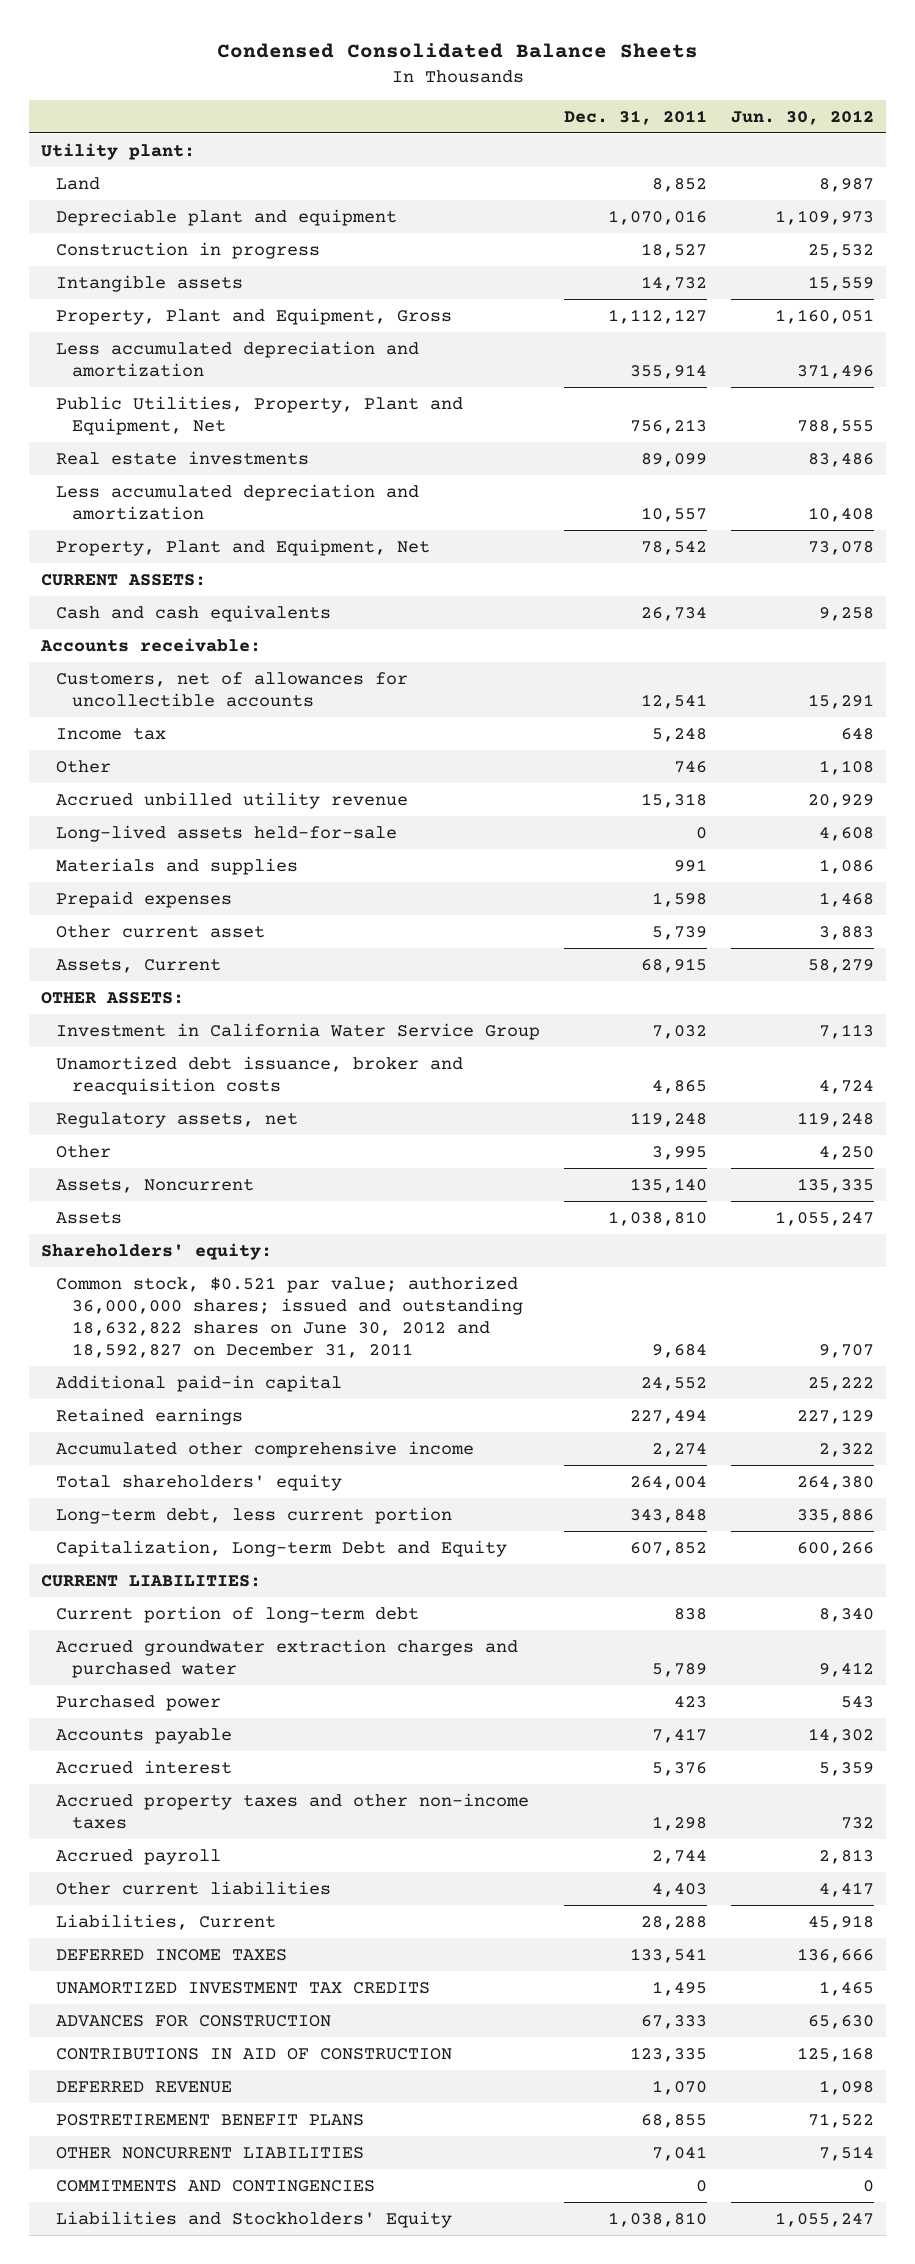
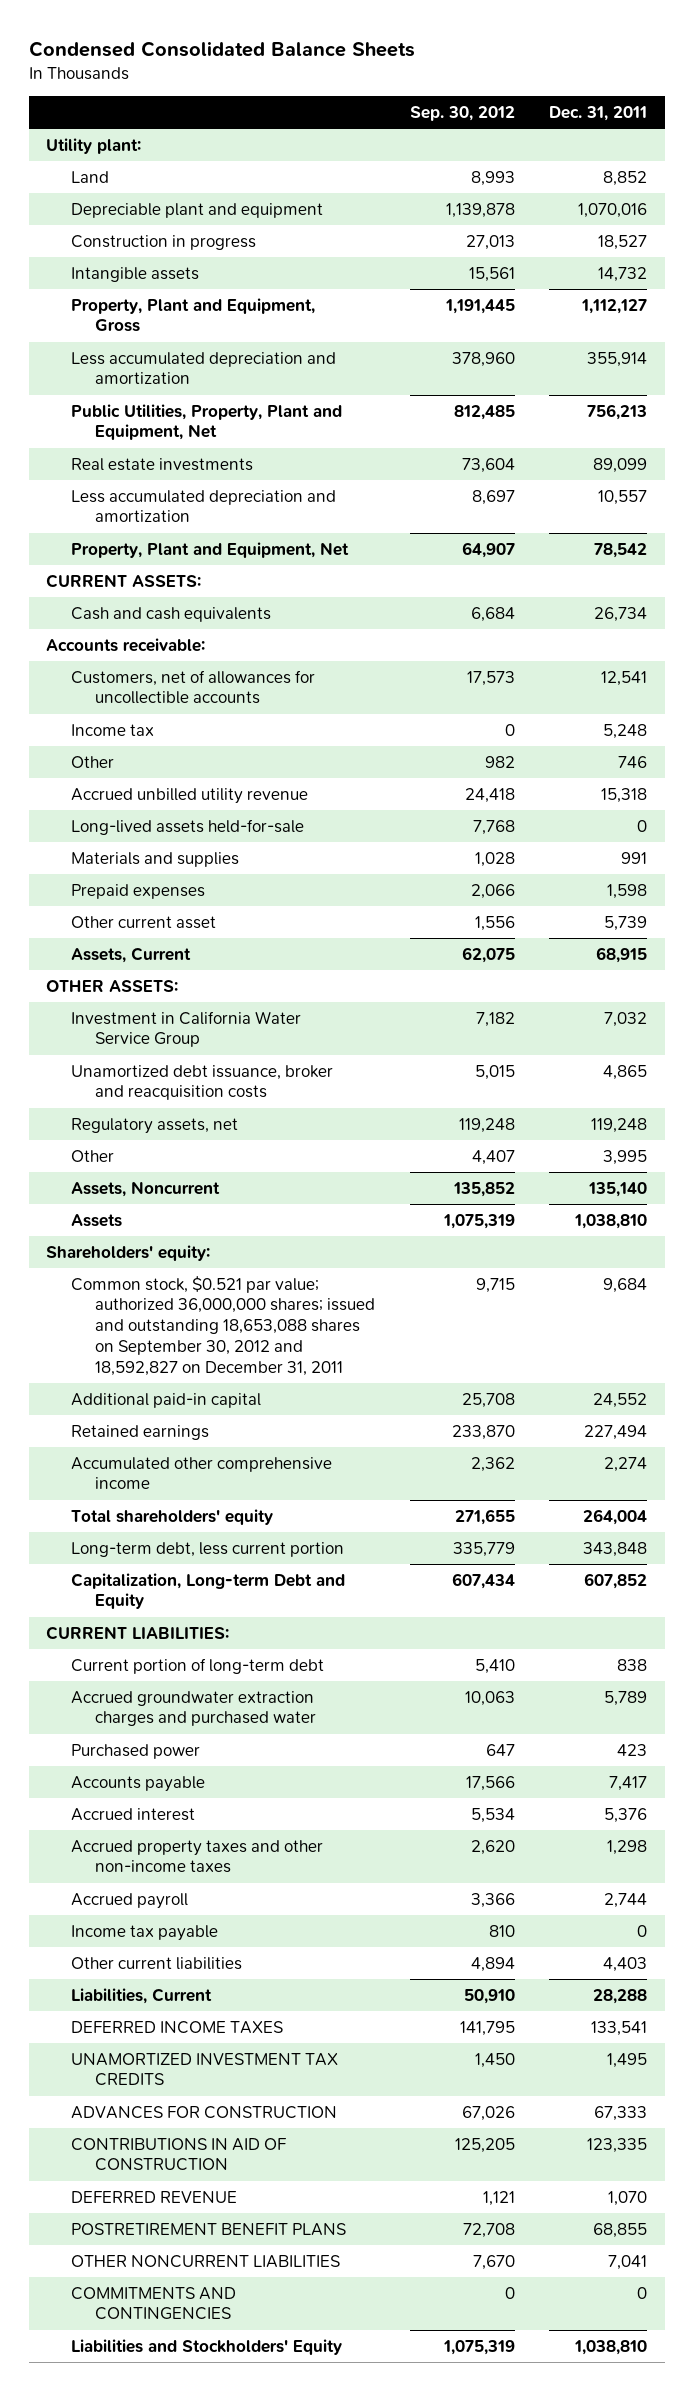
[731,109,875,125] Jun. 30, 2012 -> none
none -> [409,106,515,122] Sep. 30, 2012
[56,1275,524,1358] Common stock, $0.521 par value; authorized 36,000,000 shares; issued and outstanding 18,632,822 shares on June 30, 2012 and 18,592,827 on December 31, 2011 -> [70,1275,376,1376] Common stock, $0.521 par value; authorized 36,000,000 shares; issued and outstanding 18,653,088 shares on September 30, 2012 and 18,592,827 on December 31, 2011
none -> [70,1924,218,1941] Income tax payable

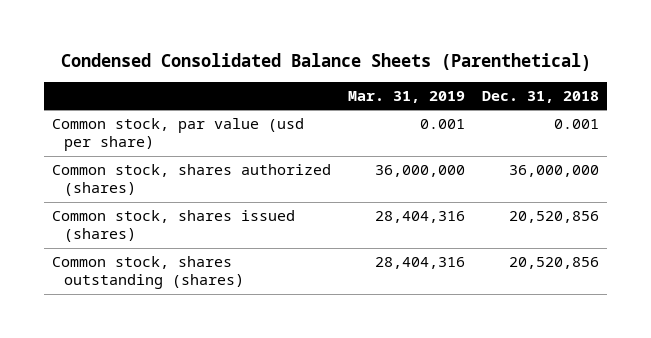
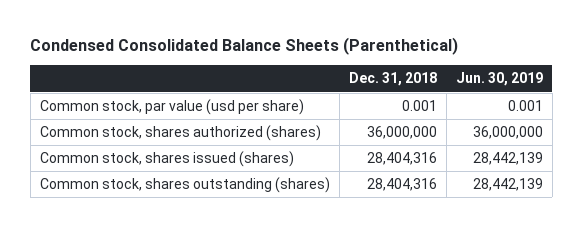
[348,90,466,103] Mar. 31, 2019 -> none
none -> [455,72,543,87] Jun. 30, 2019
[508,211,599,224] 20,520,856 -> [366,152,437,166] 28,404,316
[508,257,599,270] 20,520,856 -> [366,178,437,192] 28,404,316

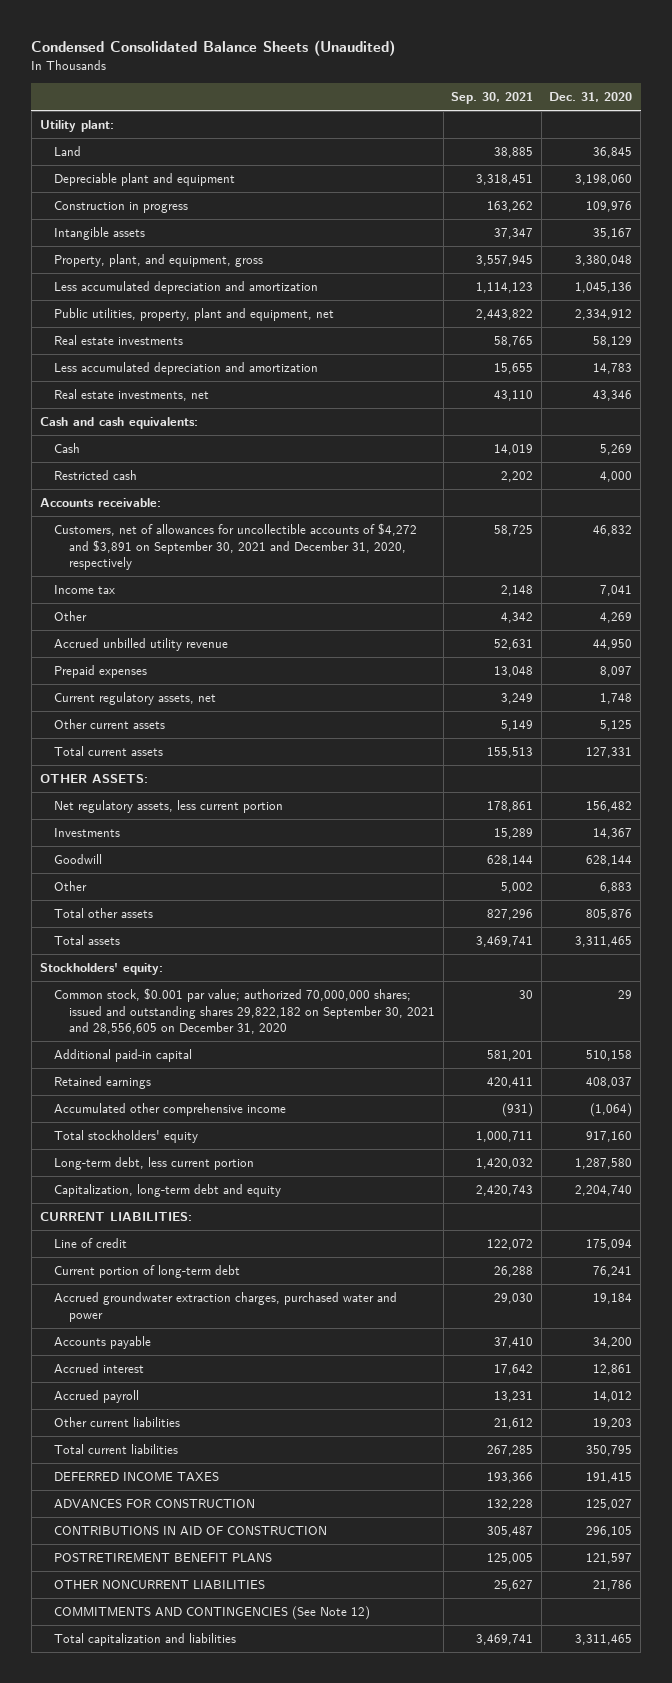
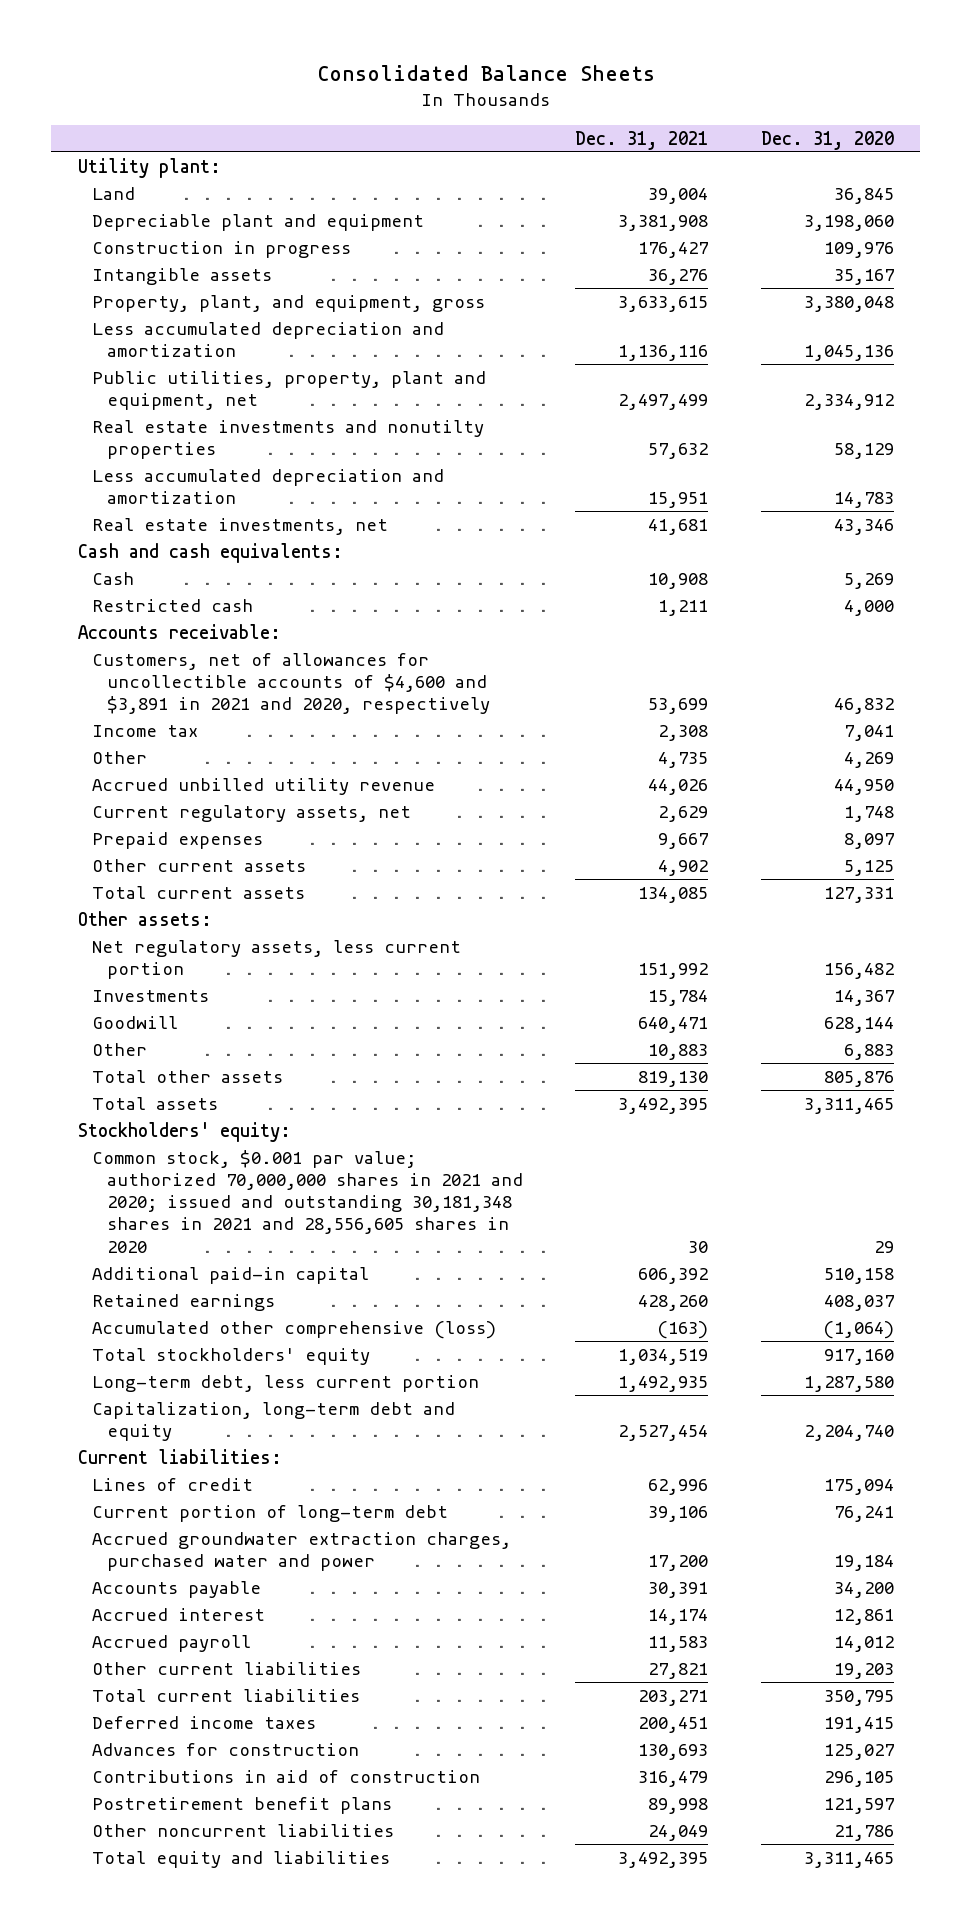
[31,39,396,56] Condensed Consolidated Balance Sheets (Unaudited) -> [316,64,655,81] Consolidated Balance Sheets
[451,92,534,105] Sep. 30, 2021 -> none
none -> [575,130,709,150] Dec. 31, 2021
[54,335,184,346] Real estate investments -> [92,420,485,460] Real estate investments and nonutilty properties
[54,523,418,571] Customers, net of allowances for uncollectible accounts of $4,272 and $3,891 on September 30, 2021 and December 31, 2020, respectively -> [92,653,491,715] Customers, net of allowances for uncollectible accounts of $4,600 and $3,891 in 2021 and 2020, respectively
[54,665,148,679] Prepaid expenses -> [92,832,264,850] Prepaid expenses
[39,774,148,784] OTHER ASSETS: -> [77,911,212,927] Other assets:
[54,988,436,1035] Common stock, $0.001 par value; authorized 70,000,000 shares; issued and outstanding shares 29,822,182 on September 30, 2021 and 28,556,605 on December 31, 2020 -> [92,1150,524,1253] Common stock, $0.001 par value; authorized 70,000,000 shares in 2021 and 2020; issued and outstanding 30,181,348 shares in 2021 and 28,556,605 shares in 2020
[54,1103,287,1117] Accumulated other comprehensive income -> [92,1321,497,1340] Accumulated other comprehensive (loss)
[39,1212,192,1222] CURRENT LIABILITIES: -> [77,1449,282,1465] Current liabilities:
[54,1238,128,1249] Line of credit -> [92,1478,254,1492] Lines of credit
[54,1606,371,1621] COMMITMENTS AND CONTINGENCIES (See Note 12) -> none
[54,1472,220,1482] DEFERRED INCOME TAXES -> [92,1716,317,1730] Deferred income taxes
[54,1499,256,1509] ADVANCES FOR CONSTRUCTION -> [92,1743,360,1757] Advances for construction
[54,1526,328,1536] CONTRIBUTIONS IN AID OF CONSTRUCTION -> [92,1770,481,1784] Contributions in aid of construction
[54,1553,273,1563] POSTRETIREMENT BENEFIT PLANS -> [92,1797,393,1815] Postretirement benefit plans
[54,1580,266,1590] OTHER NONCURRENT LIABILITIES -> [92,1824,395,1838] Other noncurrent liabilities
[54,1633,237,1647] Total capitalization and liabilities -> [92,1851,391,1869] Total equity and liabilities

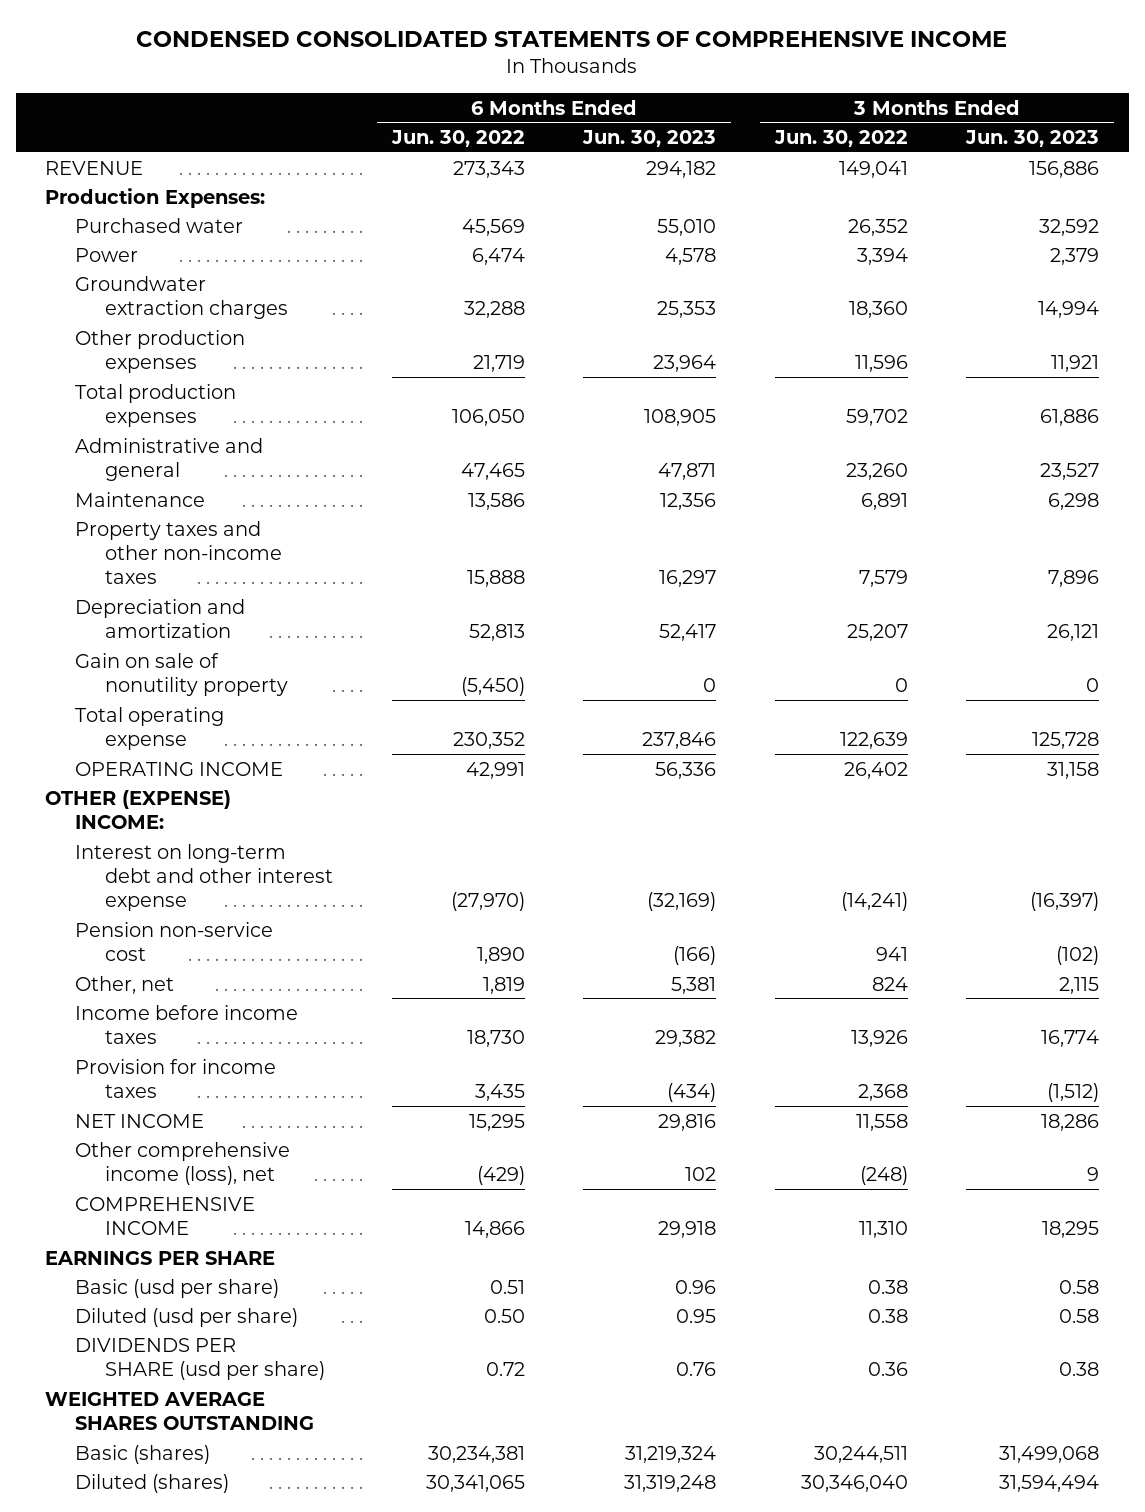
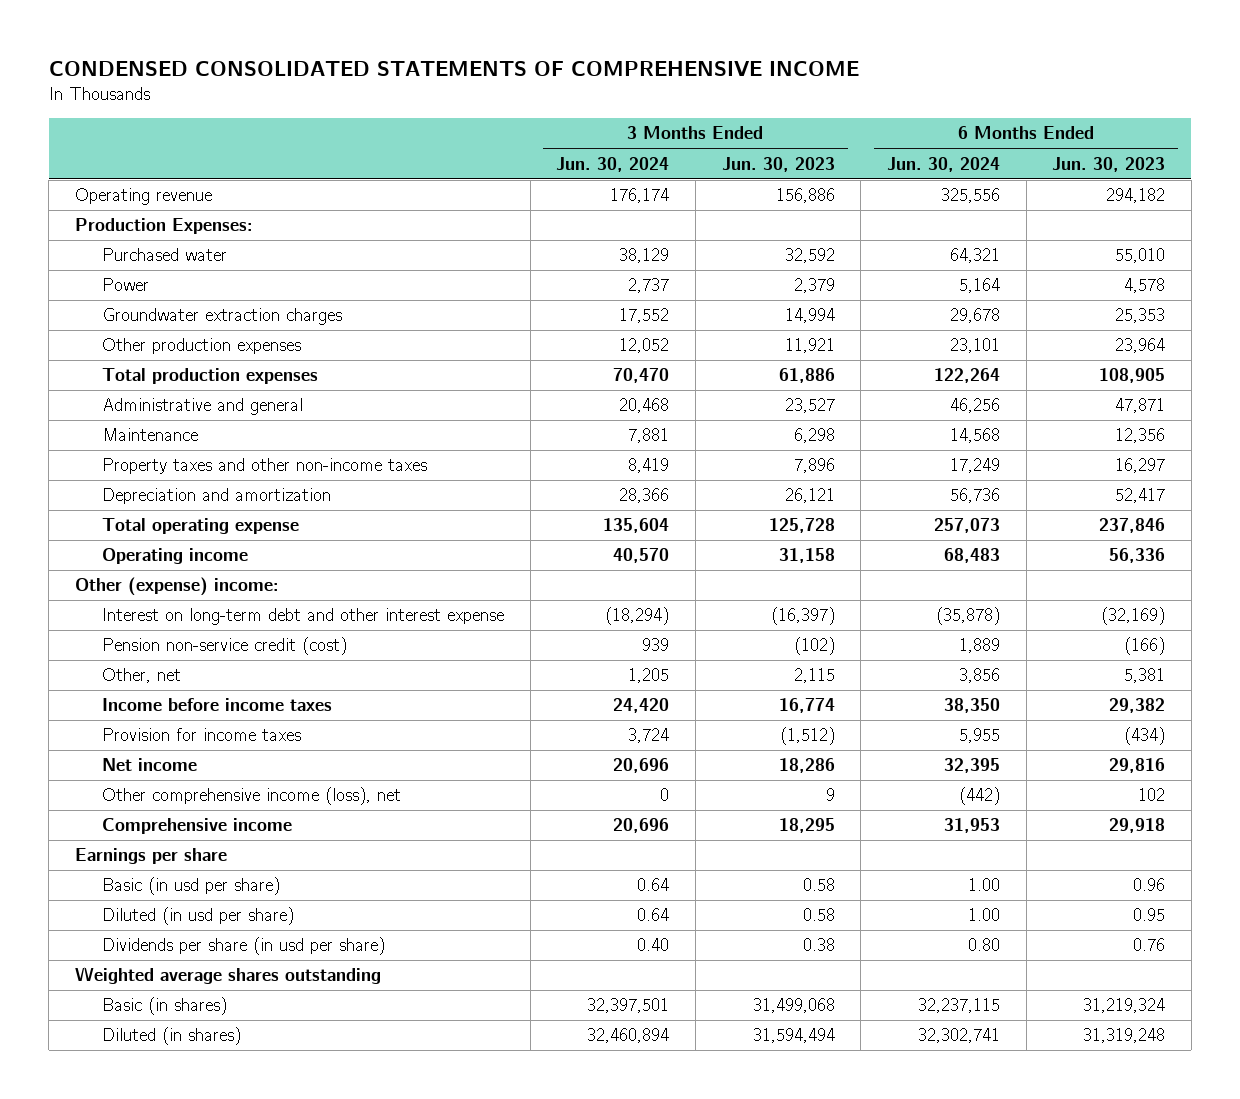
[390,130,525,148] Jun. 30, 2022 -> none
[773,130,908,148] Jun. 30, 2022 -> none
none -> [556,156,670,172] Jun. 30, 2024
none -> [886,156,1000,172] Jun. 30, 2024
[45,160,144,175] REVENUE -> [74,188,212,206] Operating revenue
[75,652,289,696] Gain on sale of nonutility property -> none
[75,761,284,776] OPERATING INCOME -> [102,548,249,565] Operating income
[45,789,232,829] OTHER (EXPENSE) INCOME: -> [74,577,279,597] Other (expense) income:
[75,921,274,961] Pension non-service cost -> [102,637,348,656] Pension non-service credit (cost)
[75,1113,205,1128] NET INCOME -> [102,758,198,772] Net income
[75,1196,256,1235] COMPREHENSIVE INCOME -> [102,818,293,835] Comprehensive income
[45,1250,276,1265] EARNINGS PER SHARE -> [74,848,227,865] Earnings per share
[75,1278,280,1298] Basic (usd per share) -> [102,877,281,896] Basic (in usd per share)
[75,1307,299,1327] Diluted (usd per share) -> [102,907,295,926] Diluted (in usd per share)
[75,1337,326,1380] DIVIDENDS PER SHARE (usd per share) -> [102,937,386,956] Dividends per share (in usd per share)
[45,1391,315,1430] WEIGHTED AVERAGE SHARES OUTSTANDING -> [74,966,381,985] Weighted average shares outstanding
[75,1444,211,1464] Basic (shares) -> [102,997,228,1016] Basic (in shares)
[75,1473,230,1493] Diluted (shares) -> [102,1027,242,1046] Diluted (in shares)

